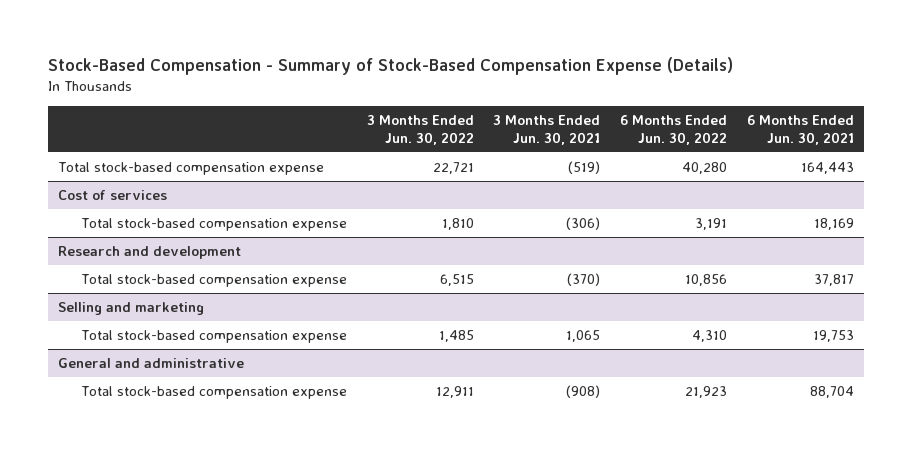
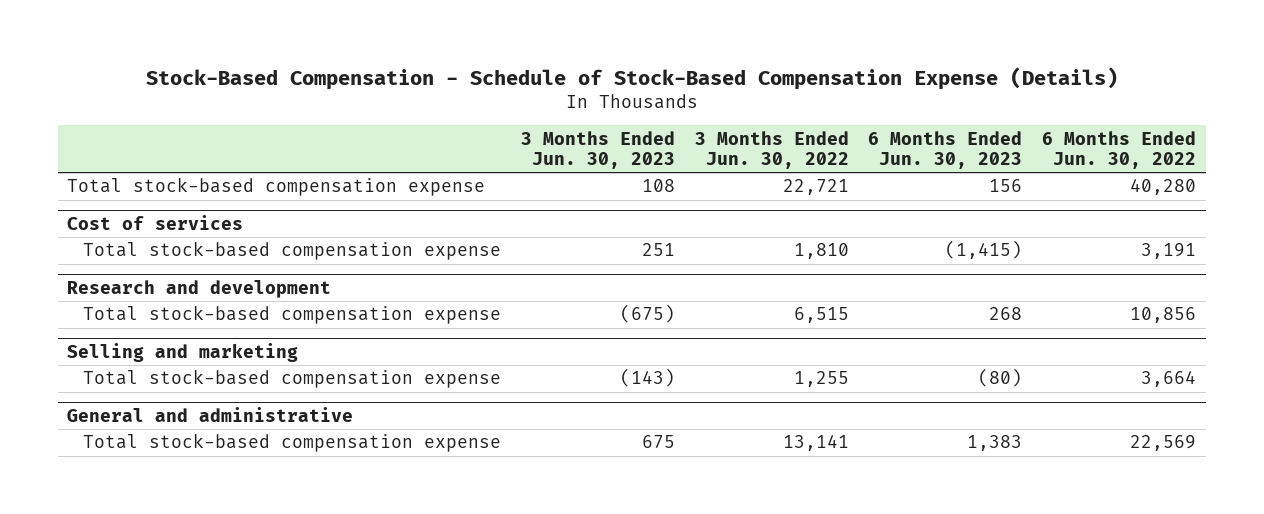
[48,56,734,75] Stock-Based Compensation - Summary of Stock-Based Compensation Expense (Details) -> [145,66,1118,90] Stock-Based Compensation - Schedule of Stock-Based Compensation Expense (Details)
[493,114,601,146] 3 Months Ended Jun. 30, 2021 -> none
[747,114,855,146] 6 Months Ended Jun. 30, 2021 -> none
none -> [520,130,675,169] 3 Months Ended Jun. 30, 2023
none -> [868,130,1023,169] 6 Months Ended Jun. 30, 2023
[438,329,474,342] 1,485 -> [793,371,849,388] 1,255
[692,329,728,342] 4,310 -> [1141,370,1197,388] 3,664
[435,385,474,398] 12,911 -> [782,434,849,452] 13,141
[685,385,728,398] 21,923 -> [1130,435,1197,452] 22,569

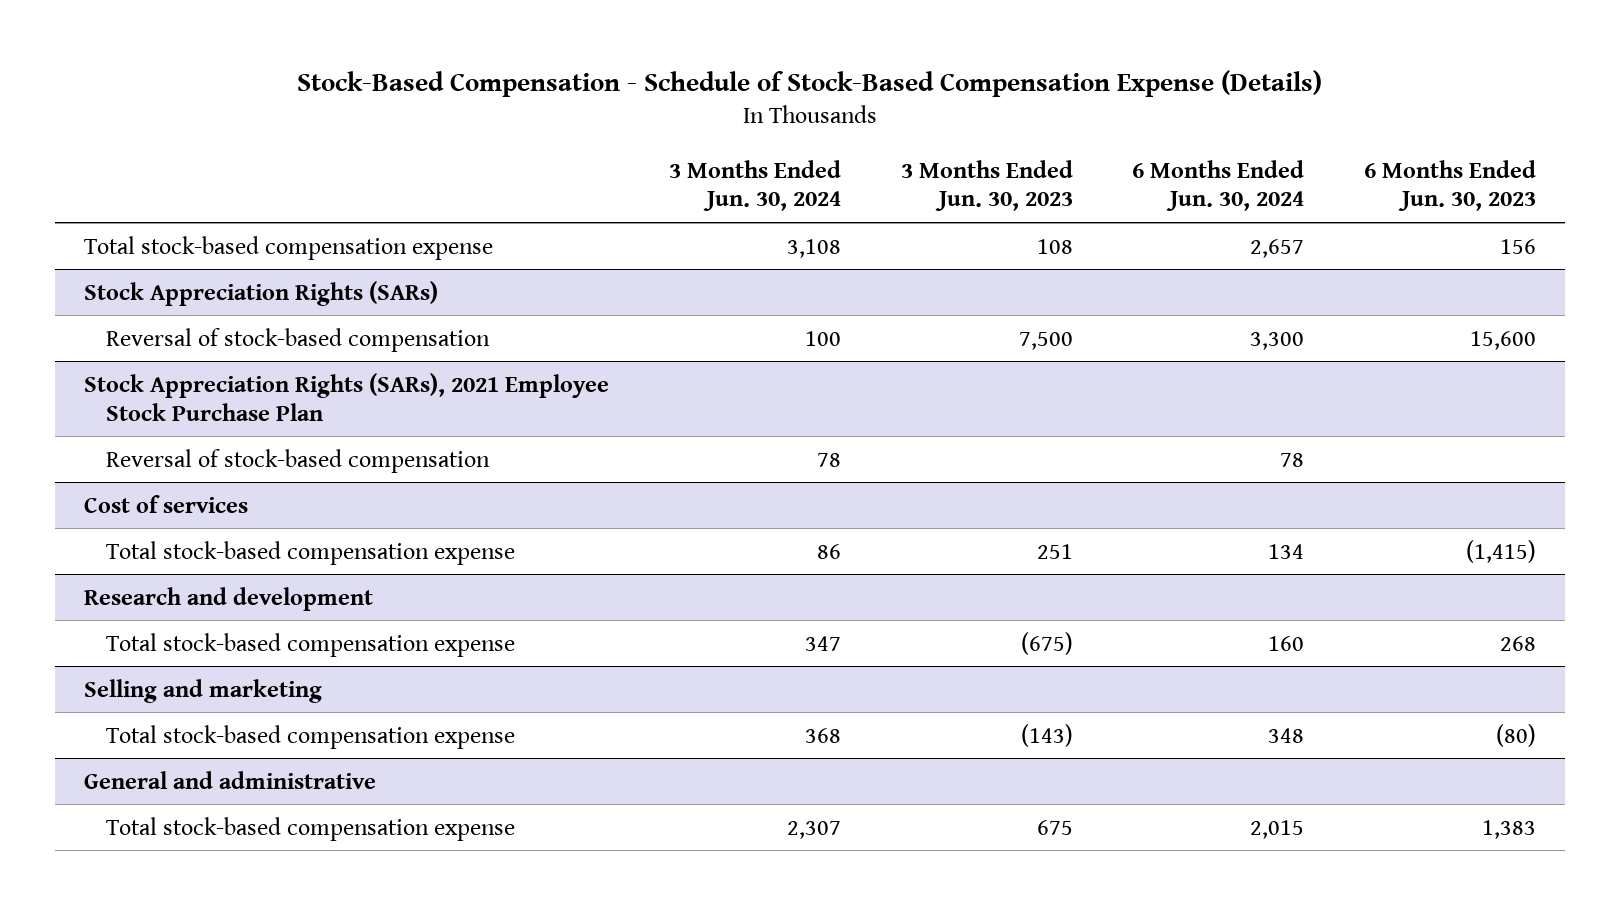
[694,130,849,169] 3 Months Ended Jun. 30, 2022 -> none
[1042,130,1197,169] 6 Months Ended Jun. 30, 2022 -> none
none -> [668,159,841,212] 3 Months Ended Jun. 30, 2024
none -> [1132,159,1305,212] 6 Months Ended Jun. 30, 2024
none -> [84,280,439,306] Stock Appreciation Rights (SARs)
none -> [106,327,491,352] Reversal of stock-based compensation
none -> [84,372,610,421] Stock Appreciation Rights (SARs), 2021 Employee Stock Purchase Plan
none -> [106,448,491,473] Reversal of stock-based compensation

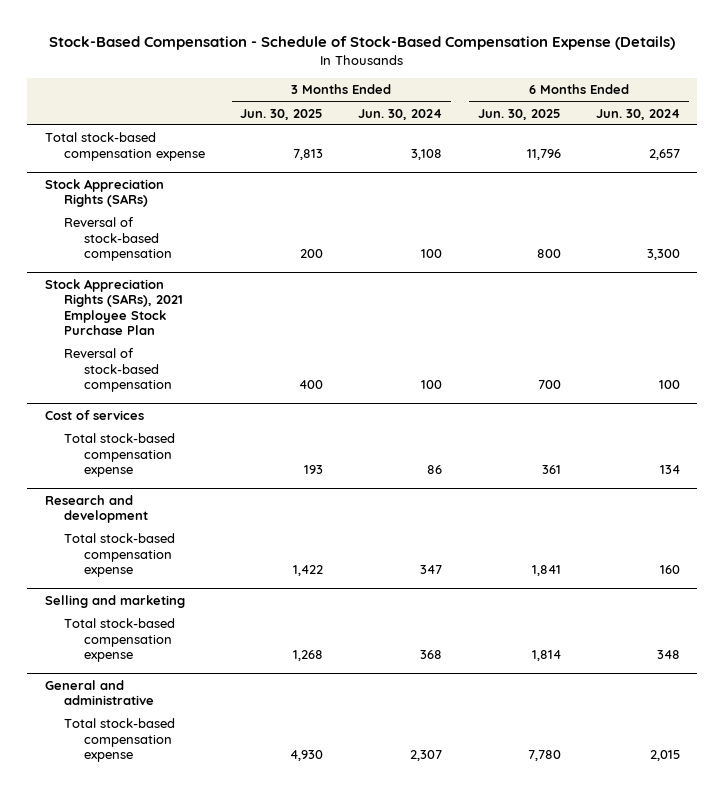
[900,159,1073,212] 3 Months Ended Jun. 30, 2023 -> none
[1363,159,1536,212] 6 Months Ended Jun. 30, 2023 -> none
none -> [240,108,324,120] Jun. 30, 2025
none -> [477,108,561,120] Jun. 30, 2025
[816,452,841,467] 78 -> [421,380,443,390] 100
[1280,452,1305,467] 78 -> [658,380,680,390] 100

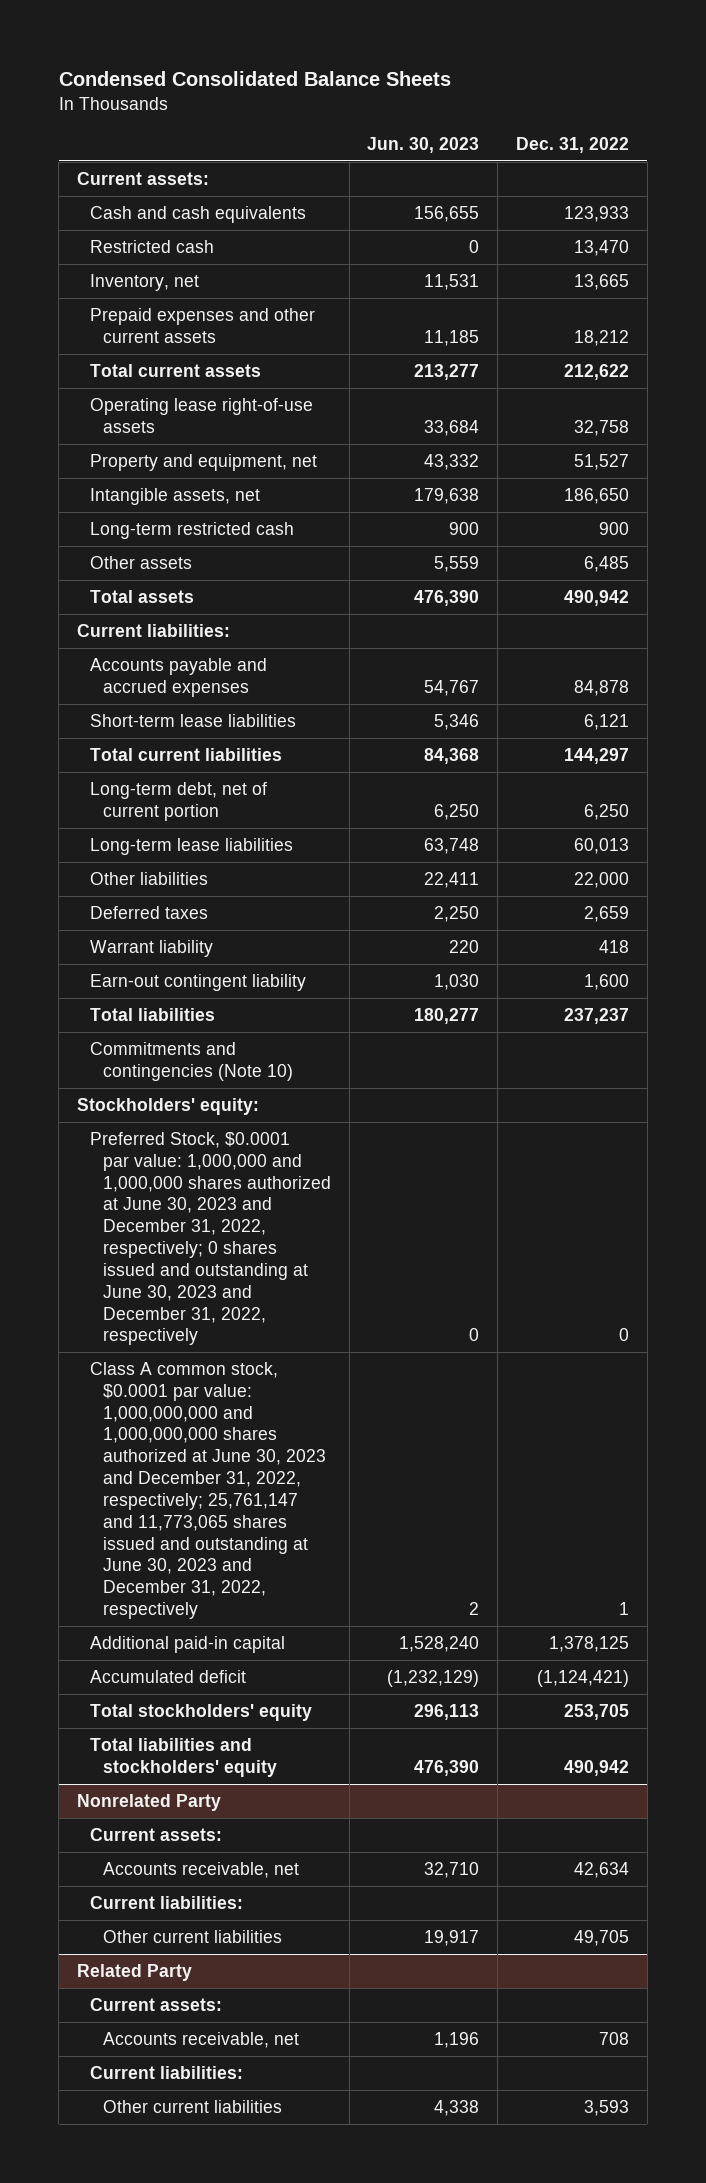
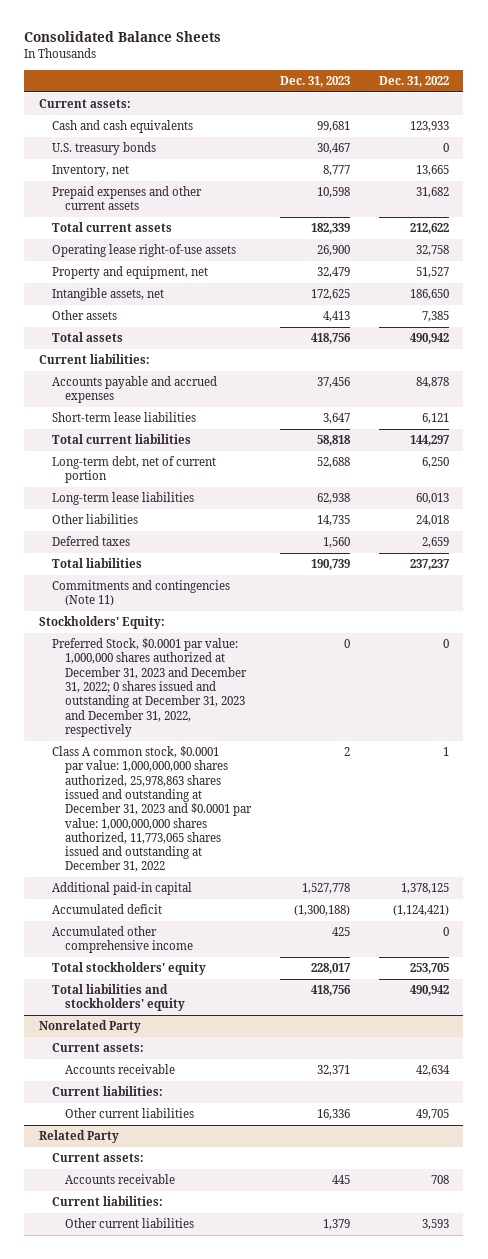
[58,71,451,87] Condensed Consolidated Balance Sheets -> [24,31,222,43] Consolidated Balance Sheets
[367,136,480,153] Jun. 30, 2023 -> none
none -> [280,75,351,87] Dec. 31, 2023
[90,239,215,253] Restricted cash -> none
none -> [51,142,156,156] U.S. treasury bonds
[573,329,629,346] 18,212 -> [416,187,450,199] 31,682
[90,521,295,539] Long-term restricted cash -> none
[583,555,629,572] 6,485 -> [422,311,450,323] 7,385
[573,871,629,888] 22,000 -> [416,515,450,527] 24,018
[90,939,214,957] Warrant liability -> none
[90,973,307,991] Earn-out contingent liability -> none
[90,1041,293,1081] Commitments and contingencies (Note 10) -> [51,580,230,607] Commitments and contingencies (Note 11)
[77,1097,260,1115] Stockholders' equity: -> [38,616,165,630] Stockholders' Equity:
[90,1131,331,1346] Preferred Stock, $0.0001 par value: 1,000,000 and 1,000,000 shares authorized at June 30, 2023 and December 31, 2022, respectively; 0 shares issued and outstanding at June 30, 2023 and December 31, 2022, respectively -> [51,638,248,737] Preferred Stock, $0.0001 par value: 1,000,000 shares authorized at December 31, 2023 and December 31, 2022; 0 shares issued and outstanding at December 31, 2023 and December 31, 2022, respectively
[90,1361,326,1620] Class A common stock, $0.0001 par value: 1,000,000,000 and 1,000,000,000 shares authorized at June 30, 2023 and December 31, 2022, respectively; 25,761,147 and 11,773,065 shares issued and outstanding at June 30, 2023 and December 31, 2022, respectively -> [51,746,253,873] Class A common stock, $0.0001 par value: 1,000,000,000 shares authorized, 25,978,863 shares issued and outstanding at December 31, 2023 and $0.0001 par value: 1,000,000,000 shares authorized, 11,773,065 shares issued and outstanding at December 31, 2022
none -> [51,926,194,954] Accumulated other comprehensive income
[102,1861,299,1878] Accounts receivable, net -> [65,1064,176,1075] Accounts receivable
[102,2031,299,2048] Accounts receivable, net -> [65,1174,176,1185] Accounts receivable

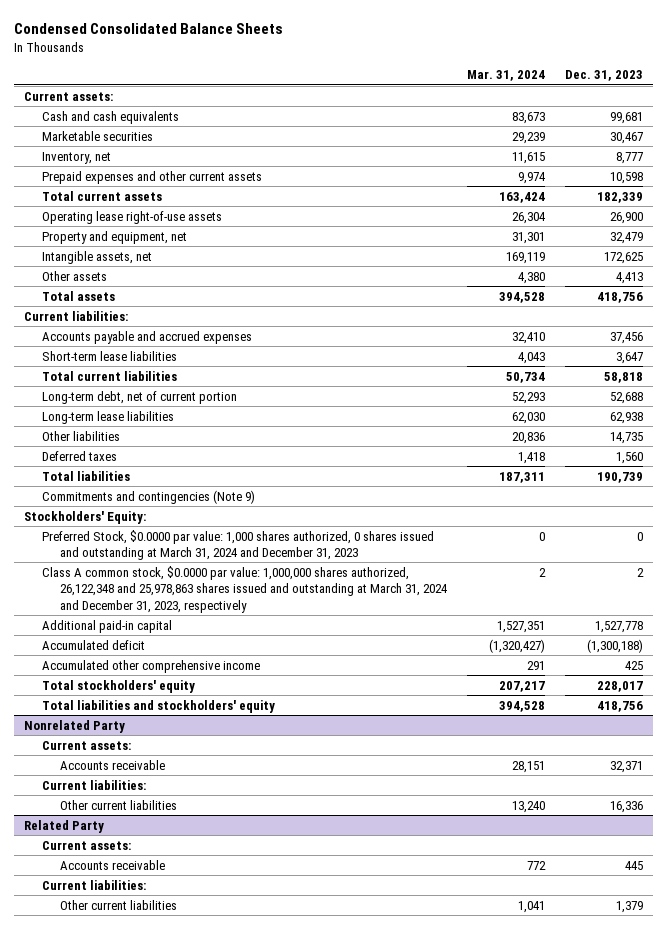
[24,31,222,43] Consolidated Balance Sheets -> [14,23,284,35] Condensed Consolidated Balance Sheets
[379,75,450,87] Dec. 31, 2022 -> none
none -> [467,70,546,82] Mar. 31, 2024
[51,142,156,156] U.S. treasury bonds -> [42,130,154,141] Marketable securities
[51,580,230,607] Commitments and contingencies (Note 11) -> [42,489,256,504] Commitments and contingencies (Note 9)
[51,638,248,737] Preferred Stock, $0.0001 par value: 1,000,000 shares authorized at December 31, 2023 and December 31, 2022; 0 shares issued and outstanding at December 31, 2023 and December 31, 2022, respectively -> [42,529,435,561] Preferred Stock, $0.0000 par value: 1,000 shares authorized, 0 shares issued and outstanding at March 31, 2024 and December 31, 2023
[51,746,253,873] Class A common stock, $0.0001 par value: 1,000,000,000 shares authorized, 25,978,863 shares issued and outstanding at December 31, 2023 and $0.0001 par value: 1,000,000,000 shares authorized, 11,773,065 shares issued and outstanding at December 31, 2022 -> [42,565,449,613] Class A common stock, $0.0000 par value: 1,000,000 shares authorized, 26,122,348 and 25,978,863 shares issued and outstanding at March 31, 2024 and December 31, 2023, respectively

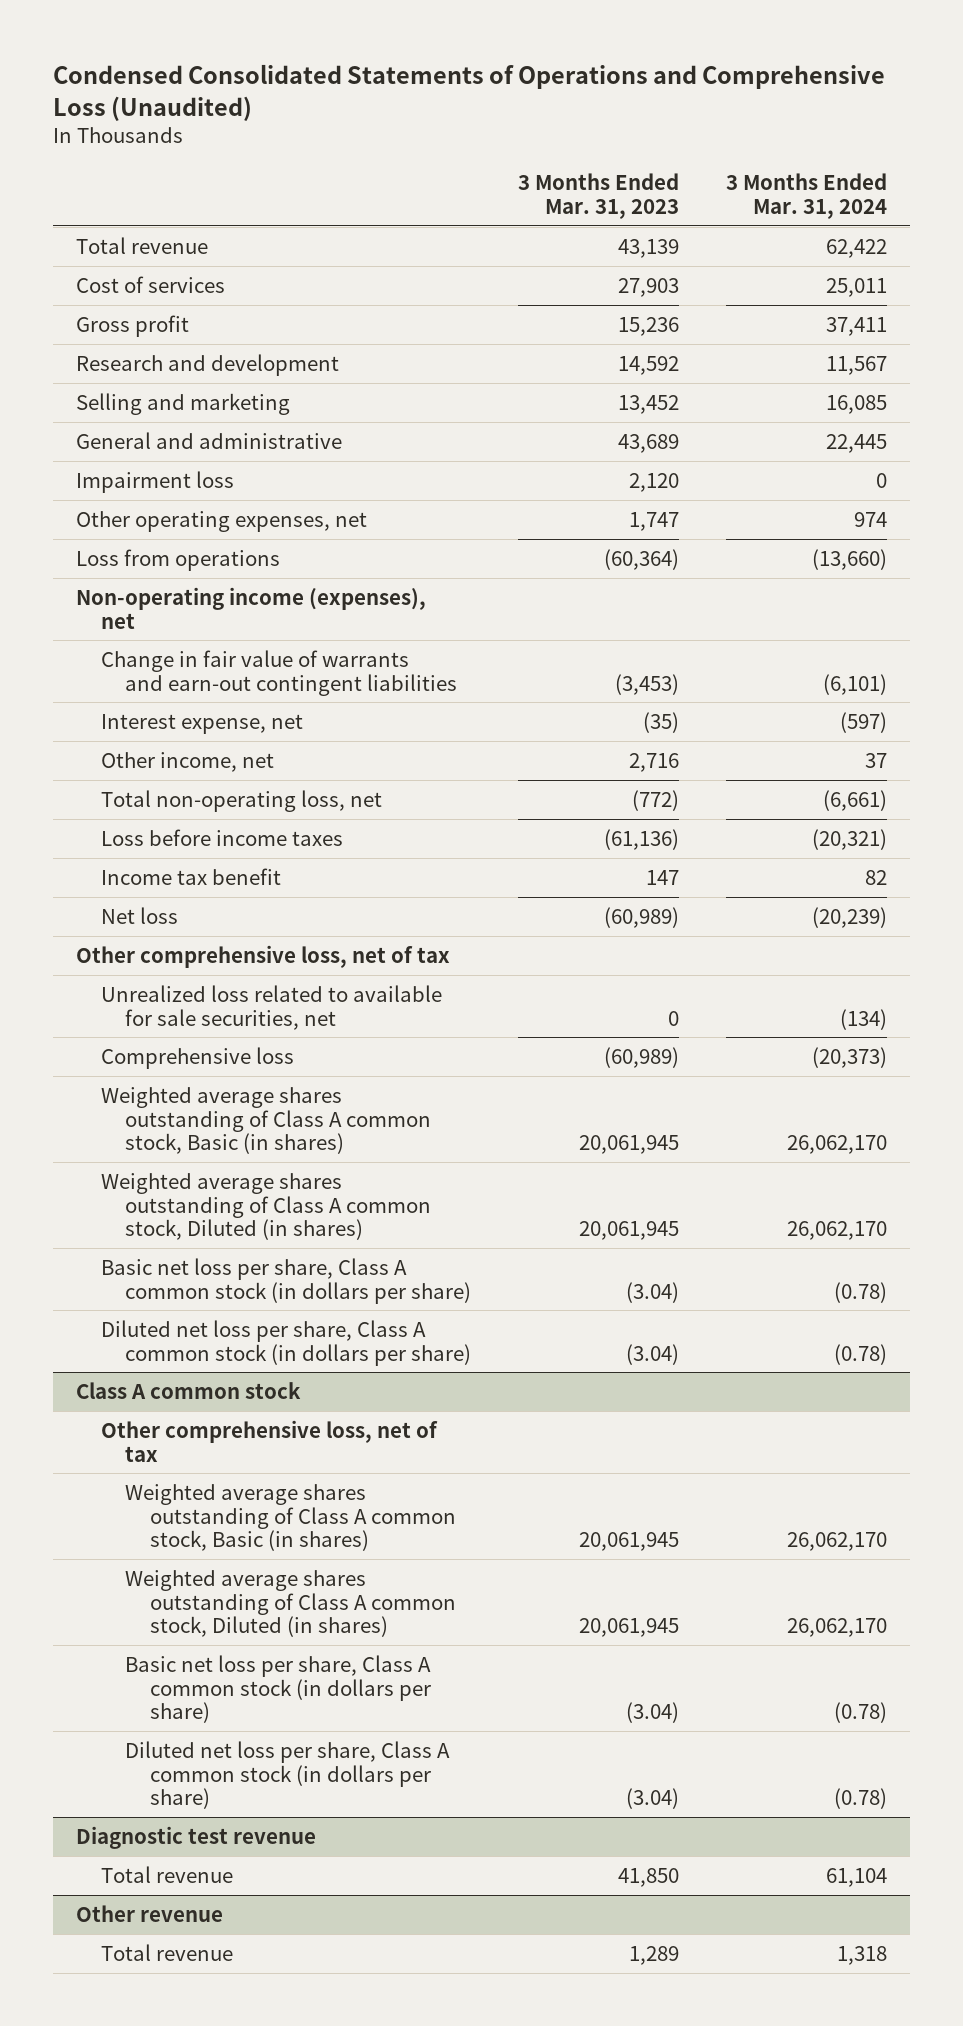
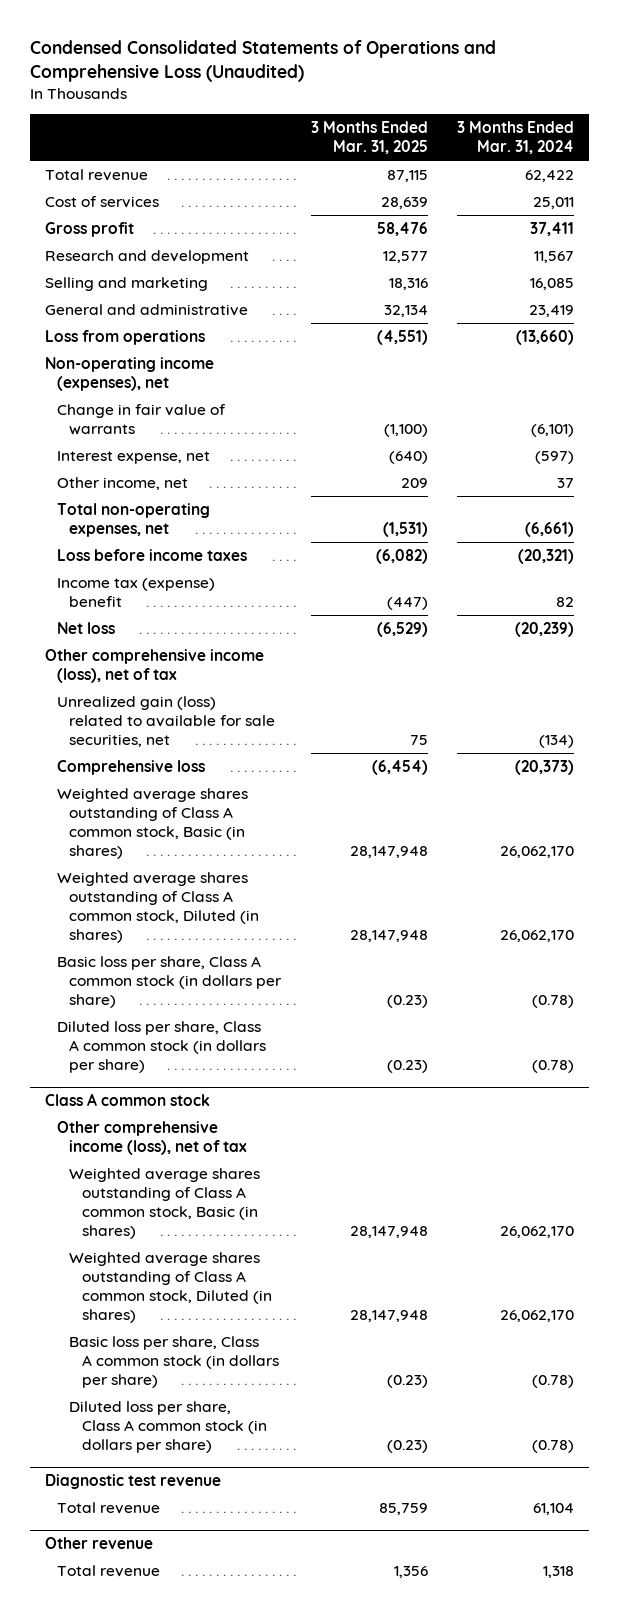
[517,172,679,219] 3 Months Ended Mar. 31, 2023 -> none
none -> [310,121,428,155] 3 Months Ended Mar. 31, 2025
[76,470,235,493] Impairment loss -> none
[76,510,368,532] Other operating expenses, net -> none
[825,433,887,453] 22,445 -> [529,304,575,317] 23,419
[100,649,458,696] Change in fair value of warrants and earn-out contingent liabilities -> [57,403,227,435] Change in fair value of warrants
[100,789,382,812] Total non-operating loss, net -> [57,502,211,537] Total non-operating expenses, net
[100,867,281,885] Income tax benefit -> [57,577,216,607] Income tax (expense) benefit
[76,944,451,968] Other comprehensive loss, net of tax -> [44,648,264,683] Other comprehensive income (loss), net of tax
[100,984,442,1030] Unrealized loss related to available for sale securities, net -> [57,695,276,748] Unrealized gain (loss) related to available for sale securities, net
[100,1257,472,1304] Basic net loss per share, Class A common stock (in dollars per share) -> [57,955,283,1009] Basic loss per share, Class A common stock (in dollars per share)
[100,1319,472,1366] Diluted net loss per share, Class A common stock (in dollars per share) -> [57,1020,267,1074] Diluted loss per share, Class A common stock (in dollars per share)
[100,1419,438,1462] Other comprehensive loss, net of tax -> [57,1120,248,1155] Other comprehensive income (loss), net of tax
[125,1654,432,1724] Basic net loss per share, Class A common stock (in dollars per share) -> [69,1335,279,1389] Basic loss per share, Class A common stock (in dollars per share)
[125,1740,451,1810] Diluted net loss per share, Class A common stock (in dollars per share) -> [69,1400,267,1454] Diluted loss per share, Class A common stock (in dollars per share)

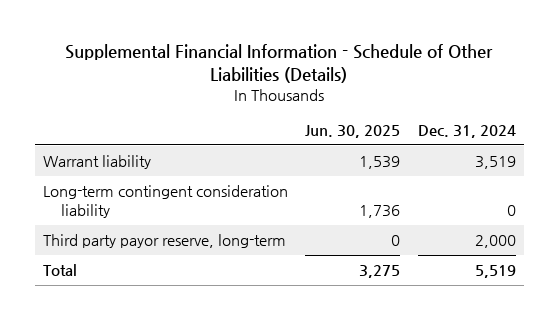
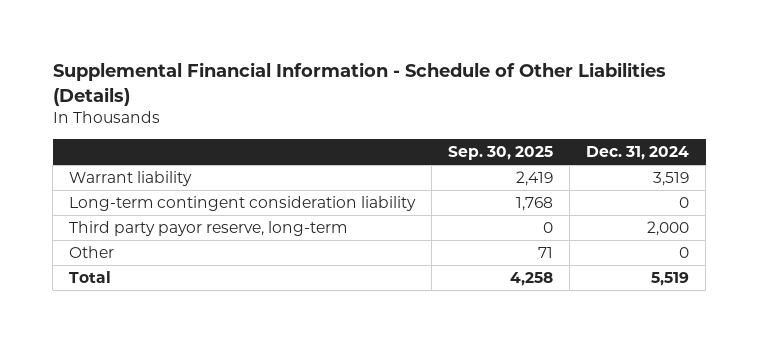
[305,125,401,139] Jun. 30, 2025 -> none
none -> [448,145,554,160] Sep. 30, 2025
none -> [69,246,115,259] Other

